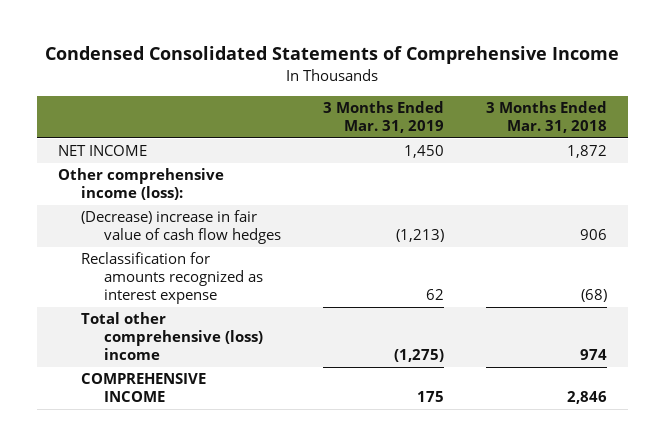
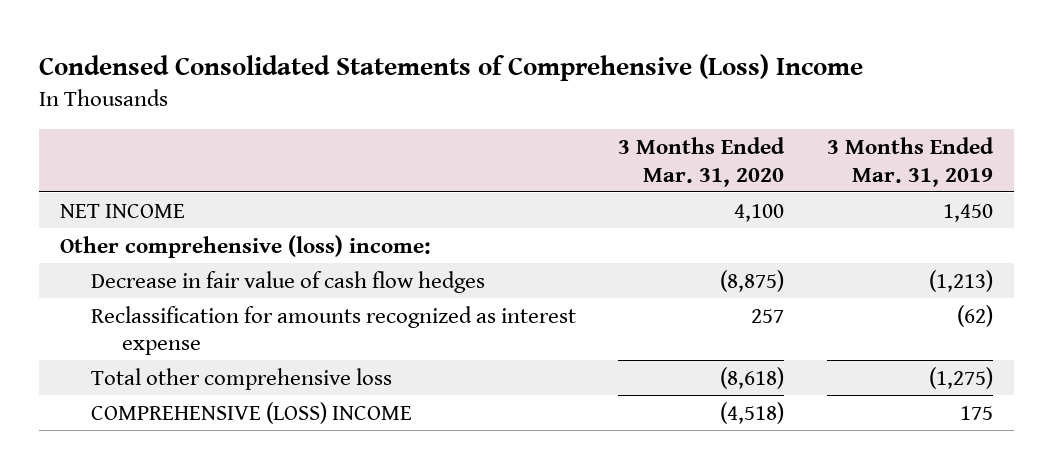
[45,46,620,65] Condensed Consolidated Statements of Comprehensive Income -> [38,53,863,81] Condensed Consolidated Statements of Comprehensive (Loss) Income
[486,101,608,134] 3 Months Ended Mar. 31, 2018 -> none
none -> [618,137,786,187] 3 Months Ended Mar. 31, 2020
[57,168,224,201] Other comprehensive income (loss): -> [59,234,431,258] Other comprehensive (loss) income:
[80,210,281,245] (Decrease) increase in fair value of cash flow hedges -> [90,270,485,293] Decrease in fair value of cash flow hedges
[425,289,444,301] 62 -> [956,304,993,327] (62)
[80,312,263,361] Total other comprehensive (loss) income -> [90,367,392,390] Total other comprehensive loss
[80,373,206,403] COMPREHENSIVE INCOME -> [90,401,412,424] COMPREHENSIVE (LOSS) INCOME

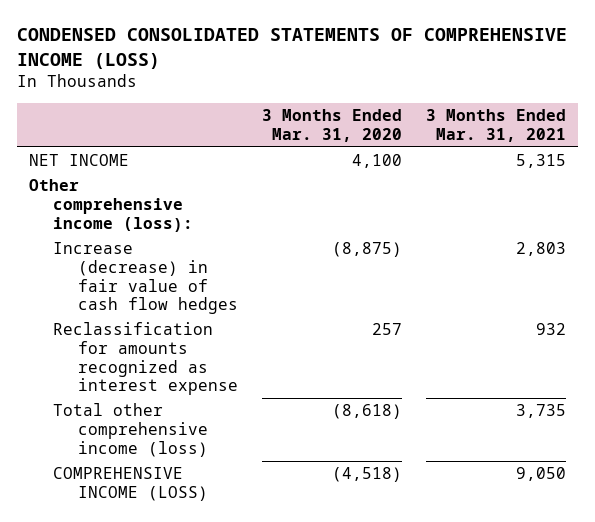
[38,53,863,81] Condensed Consolidated Statements of Comprehensive (Loss) Income -> [16,28,567,69] CONDENSED CONSOLIDATED STATEMENTS OF COMPREHENSIVE INCOME (LOSS)
[826,137,994,187] 3 Months Ended Mar. 31, 2019 -> none
none -> [426,109,567,142] 3 Months Ended Mar. 31, 2021
[59,234,431,258] Other comprehensive (loss) income: -> [28,179,194,232] Other comprehensive income (loss):
[90,270,485,293] Decrease in fair value of cash flow hedges -> [53,242,238,315] Increase (decrease) in fair value of cash flow hedges
[90,367,392,390] Total other comprehensive loss -> [53,403,208,457] Total other comprehensive income (loss)
[90,401,412,424] COMPREHENSIVE (LOSS) INCOME -> [53,467,208,501] COMPREHENSIVE INCOME (LOSS)

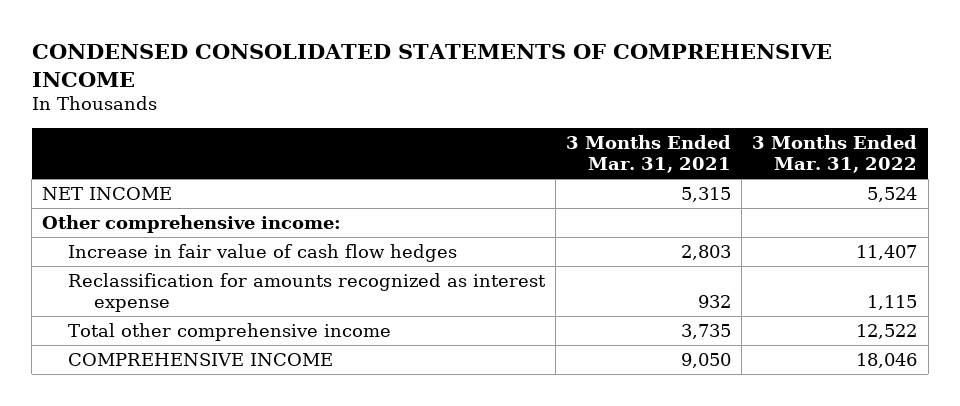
[16,28,567,69] CONDENSED CONSOLIDATED STATEMENTS OF COMPREHENSIVE INCOME (LOSS) -> [31,44,832,87] CONDENSED CONSOLIDATED STATEMENTS OF COMPREHENSIVE INCOME
[262,109,403,142] 3 Months Ended Mar. 31, 2020 -> none
none -> [752,134,918,174] 3 Months Ended Mar. 31, 2022
[28,179,194,232] Other comprehensive income (loss): -> [42,214,342,233] Other comprehensive income:
[53,242,238,315] Increase (decrease) in fair value of cash flow hedges -> [67,243,457,262] Increase in fair value of cash flow hedges
[53,403,208,457] Total other comprehensive income (loss) -> [67,322,391,341] Total other comprehensive income
[53,467,208,501] COMPREHENSIVE INCOME (LOSS) -> [67,352,333,366] COMPREHENSIVE INCOME

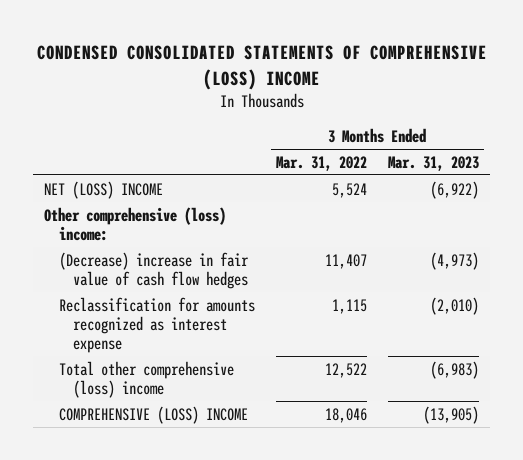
[31,44,832,87] CONDENSED CONSOLIDATED STATEMENTS OF COMPREHENSIVE INCOME -> [36,45,487,90] CONDENSED CONSOLIDATED STATEMENTS OF COMPREHENSIVE (LOSS) INCOME
[566,134,732,174] 3 Months Ended Mar. 31, 2021 -> none
none -> [388,155,480,171] Mar. 31, 2023
[42,186,173,200] NET INCOME -> [43,180,163,199] NET (LOSS) INCOME
[42,214,342,233] Other comprehensive income: -> [43,206,226,241] Other comprehensive (loss) income:
[67,243,457,262] Increase in fair value of cash flow hedges -> [58,251,249,289] (Decrease) increase in fair value of cash flow hedges
[67,322,391,341] Total other comprehensive income -> [58,360,234,398] Total other comprehensive (loss) income
[67,352,333,366] COMPREHENSIVE INCOME -> [58,405,248,424] COMPREHENSIVE (LOSS) INCOME

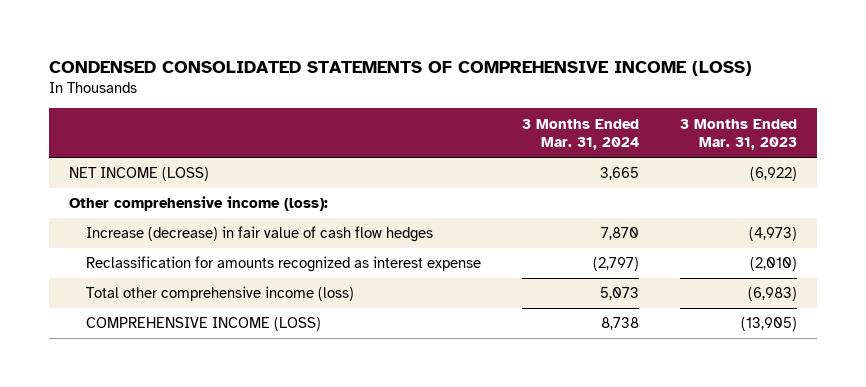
[36,45,487,90] CONDENSED CONSOLIDATED STATEMENTS OF COMPREHENSIVE (LOSS) INCOME -> [48,60,752,76] CONDENSED CONSOLIDATED STATEMENTS OF COMPREHENSIVE INCOME (LOSS)
[275,155,367,171] Mar. 31, 2022 -> none
none -> [522,118,640,151] 3 Months Ended Mar. 31, 2024
[43,180,163,199] NET (LOSS) INCOME -> [69,167,210,182] NET INCOME (LOSS)
[43,206,226,241] Other comprehensive (loss) income: -> [69,196,329,212] Other comprehensive income (loss):
[58,251,249,289] (Decrease) increase in fair value of cash flow hedges -> [86,226,434,243] Increase (decrease) in fair value of cash flow hedges
[58,360,234,398] Total other comprehensive (loss) income -> [86,286,355,302] Total other comprehensive income (loss)
[58,405,248,424] COMPREHENSIVE (LOSS) INCOME -> [86,317,322,332] COMPREHENSIVE INCOME (LOSS)

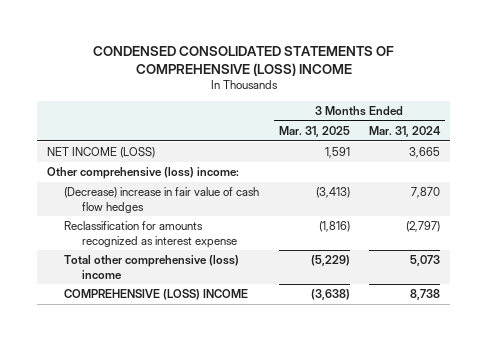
[48,60,752,76] CONDENSED CONSOLIDATED STATEMENTS OF COMPREHENSIVE INCOME (LOSS) -> [92,45,394,76] CONDENSED CONSOLIDATED STATEMENTS OF COMPREHENSIVE (LOSS) INCOME
[679,118,797,151] 3 Months Ended Mar. 31, 2023 -> none
none -> [278,126,350,138] Mar. 31, 2025
[69,196,329,212] Other comprehensive income (loss): -> [47,167,240,180] Other comprehensive (loss) income:
[86,226,434,243] Increase (decrease) in fair value of cash flow hedges -> [64,187,260,213] (Decrease) increase in fair value of cash flow hedges
[86,286,355,302] Total other comprehensive income (loss) -> [64,255,240,279] Total other comprehensive (loss) income
[86,317,322,332] COMPREHENSIVE INCOME (LOSS) -> [64,289,249,301] COMPREHENSIVE (LOSS) INCOME

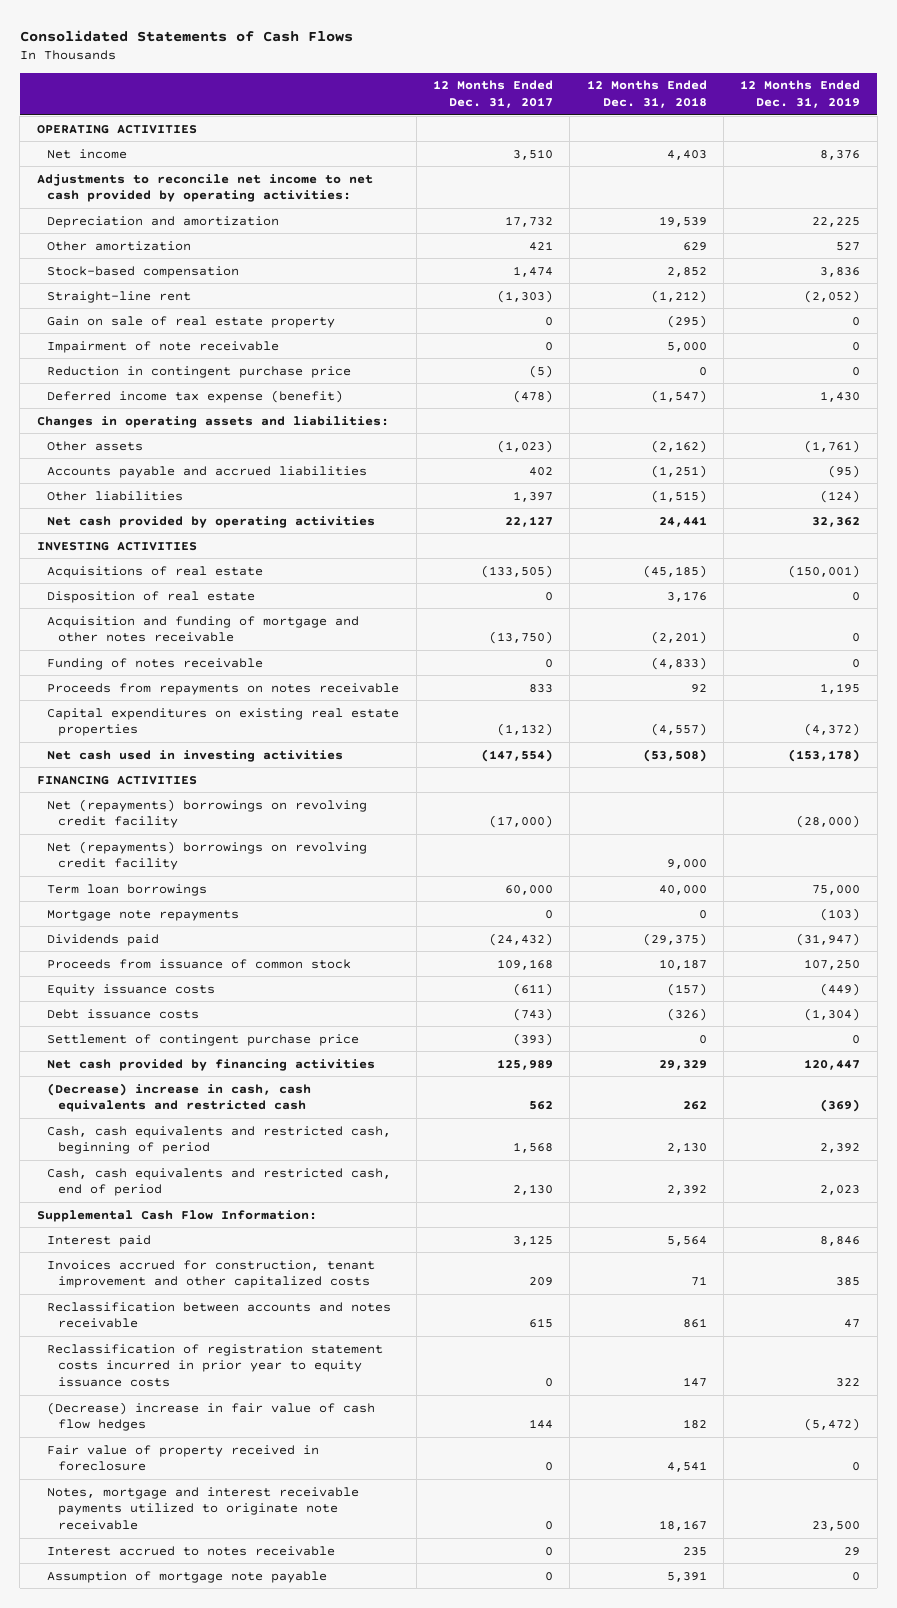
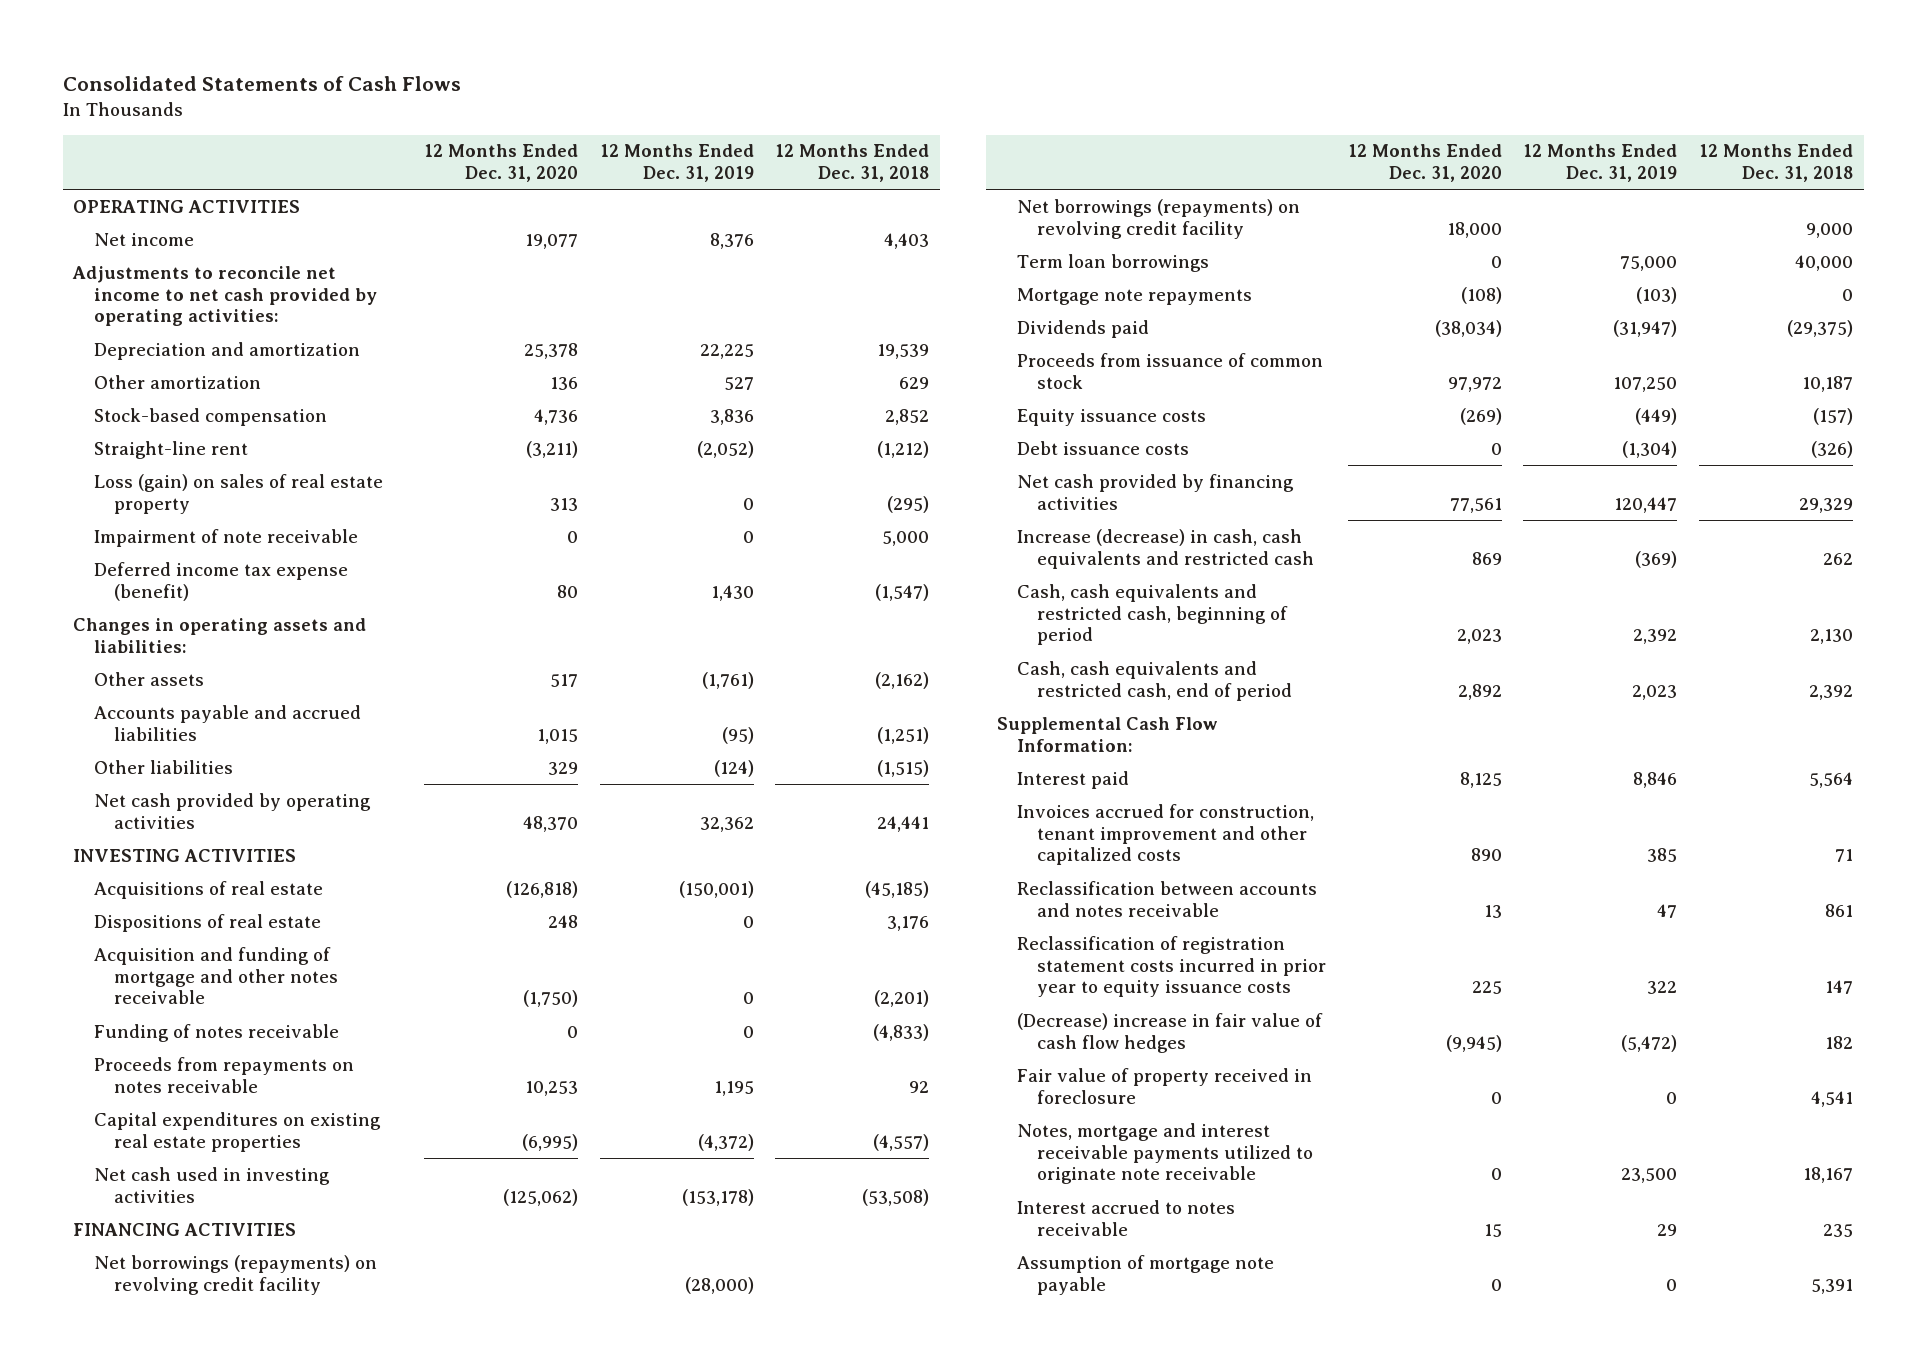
[432,80,553,109] 12 Months Ended Dec. 31, 2017 -> none
none -> [424,144,579,183] 12 Months Ended Dec. 31, 2020
[47,315,336,328] Gain on sale of real estate property -> [93,473,383,514] Loss (gain) on sales of real estate property
[47,365,352,378] Reduction in contingent purchase price -> none
[47,590,256,603] Disposition of real estate -> [93,913,321,932] Dispositions of real estate
[47,798,368,829] Net (repayments) borrowings on revolving credit facility -> [93,1254,377,1295] Net borrowings (repayments) on revolving credit facility
[47,840,368,871] Net (repayments) borrowings on revolving credit facility -> [1017,198,1301,239] Net borrowings (repayments) on revolving credit facility
[47,1033,360,1046] Settlement of contingent purchase price -> none
[47,1082,312,1113] (Decrease) increase in cash, cash equivalents and restricted cash -> [1017,528,1315,569] Increase (decrease) in cash, cash equivalents and restricted cash

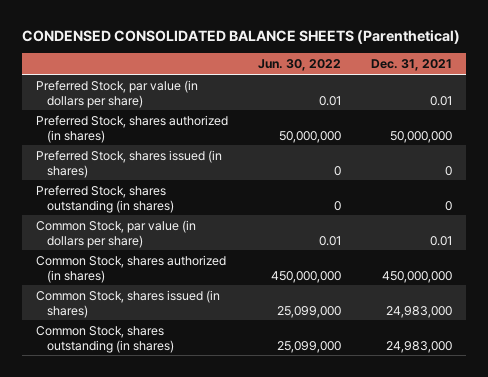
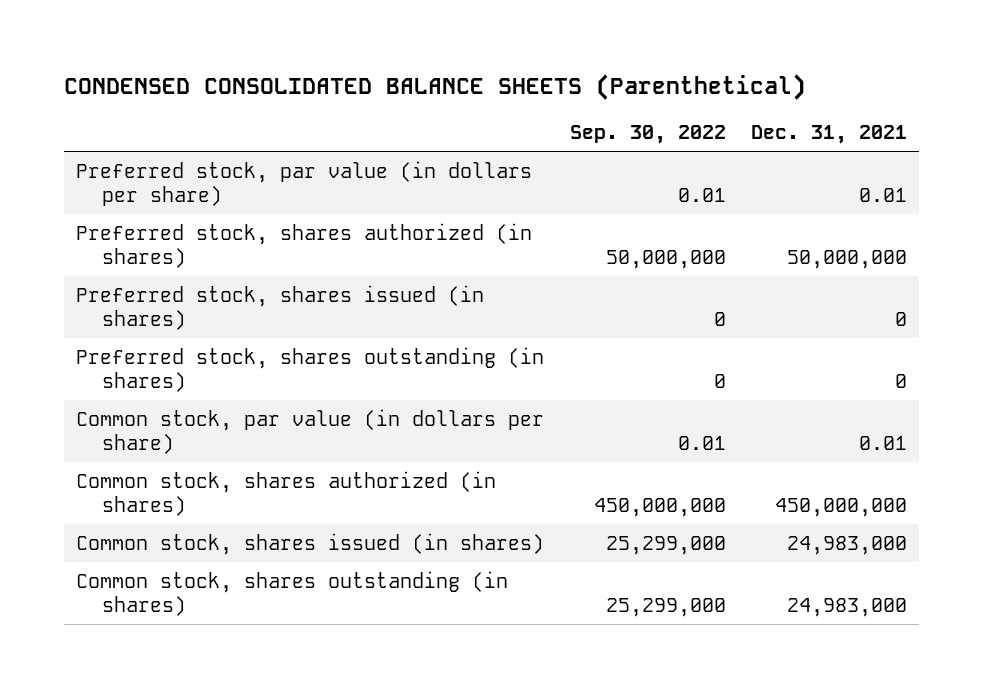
[257,59,341,72] Jun. 30, 2022 -> none
none -> [569,125,726,145] Sep. 30, 2022
[36,79,199,108] Preferred Stock, par value (in dollars per share) -> [76,160,533,206] Preferred stock, par value (in dollars per share)
[36,114,229,143] Preferred Stock, shares authorized (in shares) -> [76,222,533,268] Preferred stock, shares authorized (in shares)
[36,149,223,178] Preferred Stock, shares issued (in shares) -> [76,284,485,330] Preferred stock, shares issued (in shares)
[36,184,175,213] Preferred Stock, shares outstanding (in shares) -> [76,346,545,392] Preferred stock, shares outstanding (in shares)
[36,219,197,248] Common Stock, par value (in dollars per share) -> [76,408,545,454] Common stock, par value (in dollars per share)
[36,254,227,283] Common Stock, shares authorized (in shares) -> [76,470,497,516] Common stock, shares authorized (in shares)
[36,289,221,318] Common Stock, shares issued (in shares) -> [76,532,545,555] Common stock, shares issued (in shares)
[36,325,175,353] Common Stock, shares outstanding (in shares) -> [76,570,509,616] Common stock, shares outstanding (in shares)

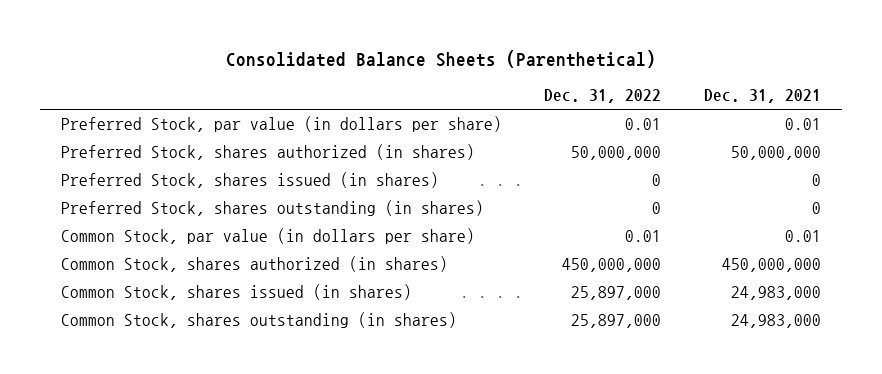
[63,73,806,100] CONDENSED CONSOLIDATED BALANCE SHEETS (Parenthetical) -> [225,50,656,69] Consolidated Balance Sheets (Parenthetical)
[569,125,726,145] Sep. 30, 2022 -> none
none -> [544,89,662,104] Dec. 31, 2022
[76,160,533,206] Preferred stock, par value (in dollars per share) -> [61,116,503,133] Preferred Stock, par value (in dollars per share)
[76,222,533,268] Preferred stock, shares authorized (in shares) -> [61,144,476,161] Preferred Stock, shares authorized (in shares)
[76,284,485,330] Preferred stock, shares issued (in shares) -> [61,172,440,189] Preferred Stock, shares issued (in shares)
[76,346,545,392] Preferred stock, shares outstanding (in shares) -> [61,200,485,217] Preferred Stock, shares outstanding (in shares)
[76,408,545,454] Common stock, par value (in dollars per share) -> [61,228,476,245] Common Stock, par value (in dollars per share)
[76,470,497,516] Common stock, shares authorized (in shares) -> [61,256,449,273] Common Stock, shares authorized (in shares)
[76,532,545,555] Common stock, shares issued (in shares) -> [61,284,413,301] Common Stock, shares issued (in shares)
[76,570,509,616] Common stock, shares outstanding (in shares) -> [61,312,458,329] Common Stock, shares outstanding (in shares)

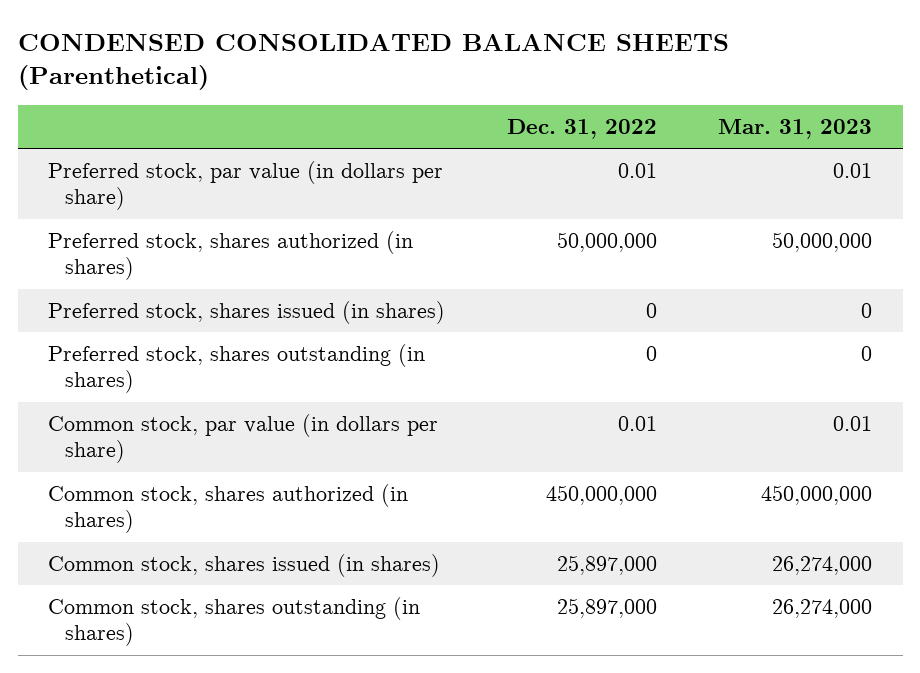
[225,50,656,69] Consolidated Balance Sheets (Parenthetical) -> [17,33,729,90] CONDENSED CONSOLIDATED BALANCE SHEETS (Parenthetical)
[703,89,821,104] Dec. 31, 2021 -> none
none -> [718,118,873,139] Mar. 31, 2023
[61,116,503,133] Preferred Stock, par value (in dollars per share) -> [48,160,444,211] Preferred stock, par value (in dollars per share)
[61,144,476,161] Preferred Stock, shares authorized (in shares) -> [48,230,414,281] Preferred stock, shares authorized (in shares)
[61,172,440,189] Preferred Stock, shares issued (in shares) -> [48,300,446,324] Preferred stock, shares issued (in shares)
[61,200,485,217] Preferred Stock, shares outstanding (in shares) -> [48,343,426,394] Preferred stock, shares outstanding (in shares)
[61,228,476,245] Common Stock, par value (in dollars per share) -> [48,413,439,464] Common stock, par value (in dollars per share)
[61,256,449,273] Common Stock, shares authorized (in shares) -> [48,483,409,534] Common stock, shares authorized (in shares)
[61,284,413,301] Common Stock, shares issued (in shares) -> [48,553,441,577] Common stock, shares issued (in shares)
[61,312,458,329] Common Stock, shares outstanding (in shares) -> [48,596,421,647] Common stock, shares outstanding (in shares)

